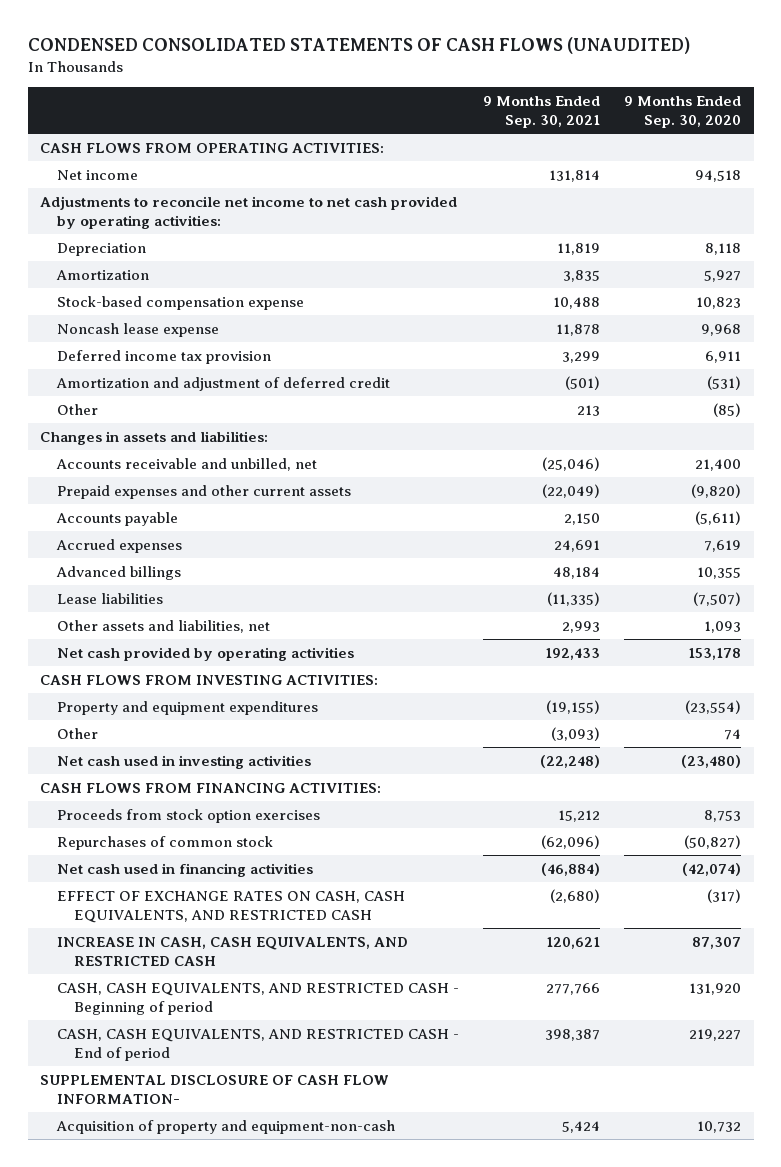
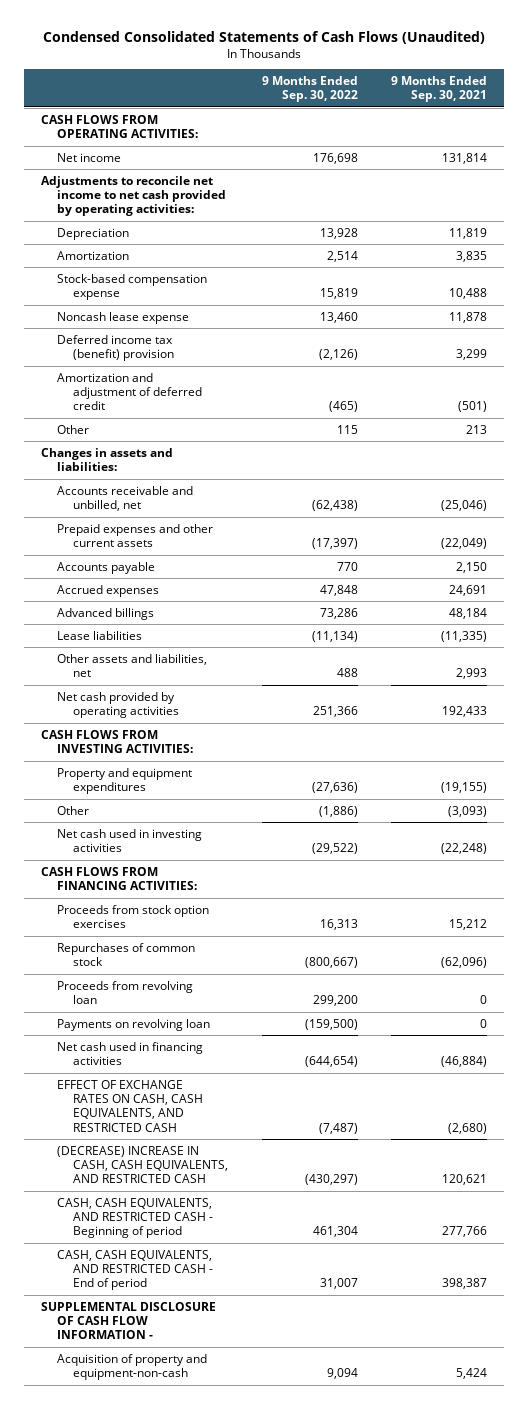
[27,37,690,55] CONDENSED CONSOLIDATED STATEMENTS OF CASH FLOWS (UNAUDITED) -> [43,30,486,44] Condensed Consolidated Statements of Cash Flows (Unaudited)
[624,95,742,129] 9 Months Ended Sep. 30, 2020 -> none
none -> [261,75,358,103] 9 Months Ended Sep. 30, 2022
[56,349,271,364] Deferred income tax provision -> [56,334,174,362] Deferred income tax (benefit) provision
none -> [56,980,193,1005] Proceeds from revolving loan
none -> [56,1018,210,1031] Payments on revolving loan
[56,936,408,966] INCREASE IN CASH, CASH EQUIVALENTS, AND RESTRICTED CASH -> [56,1145,228,1184] (DECREASE) INCREASE IN CASH, CASH EQUIVALENTS, AND RESTRICTED CASH
[39,1074,389,1104] SUPPLEMENTAL DISCLOSURE OF CASH FLOW INFORMATION- -> [40,1301,216,1340] SUPPLEMENTAL DISCLOSURE OF CASH FLOW INFORMATION -

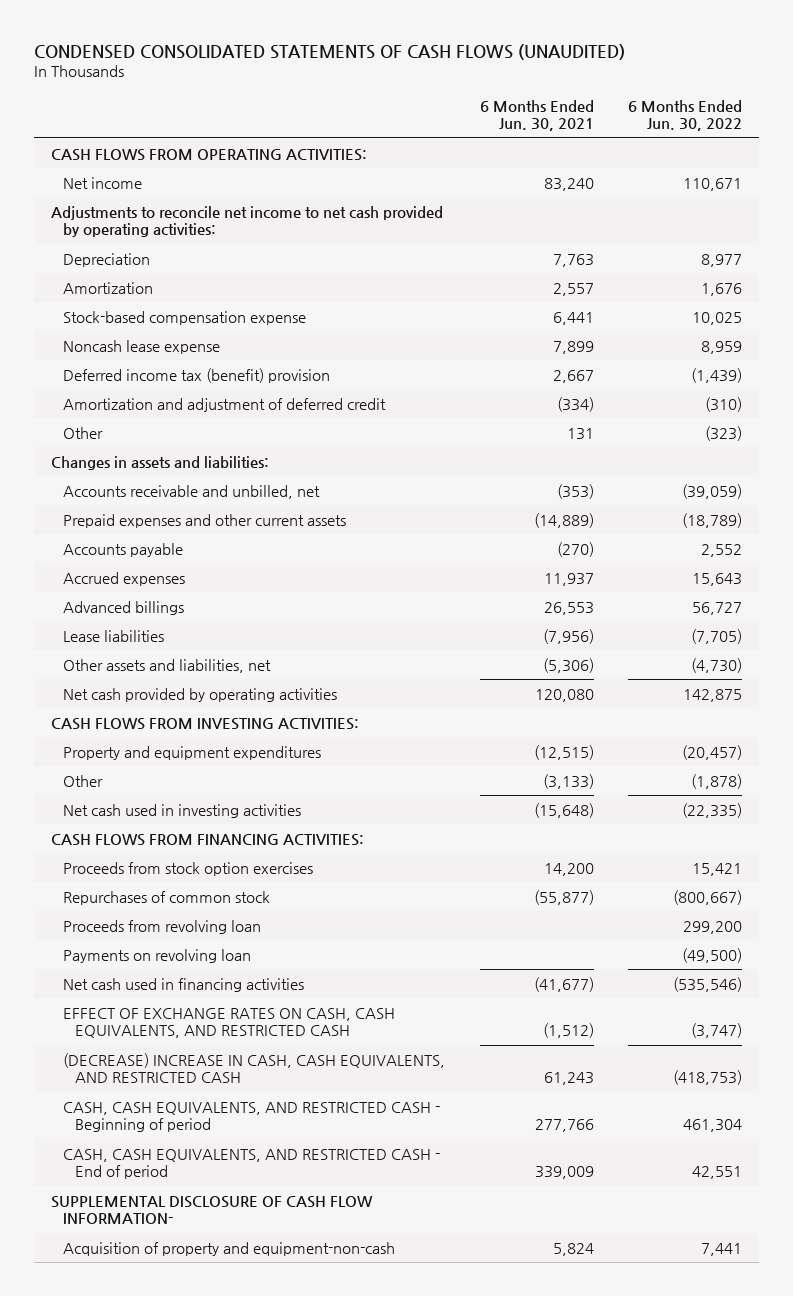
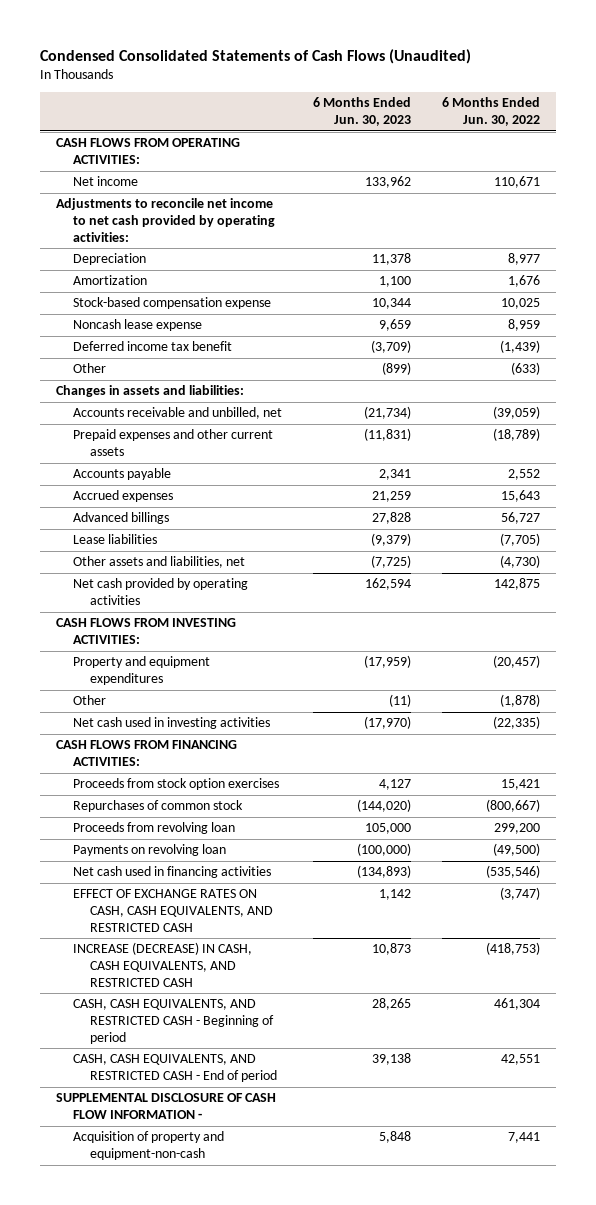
[34,43,626,60] CONDENSED CONSOLIDATED STATEMENTS OF CASH FLOWS (UNAUDITED) -> [39,48,471,64] Condensed Consolidated Statements of Cash Flows (Unaudited)
[479,99,594,132] 6 Months Ended Jun. 30, 2021 -> none
none -> [312,97,411,127] 6 Months Ended Jun. 30, 2023
[63,397,387,412] Amortization and adjustment of deferred credit -> none
[63,367,331,383] Deferred income tax (benefit) provision -> [72,341,232,352] Deferred income tax benefit
[704,425,742,441] (323) -> [511,362,541,376] (633)
[63,1052,446,1084] (DECREASE) INCREASE IN CASH, CASH EQUIVALENTS, AND RESTRICTED CASH -> [72,942,252,987] INCREASE (DECREASE) IN CASH, CASH EQUIVALENTS, AND RESTRICTED CASH
[51,1195,374,1225] SUPPLEMENTAL DISCLOSURE OF CASH FLOW INFORMATION- -> [55,1093,276,1119] SUPPLEMENTAL DISCLOSURE OF CASH FLOW INFORMATION -

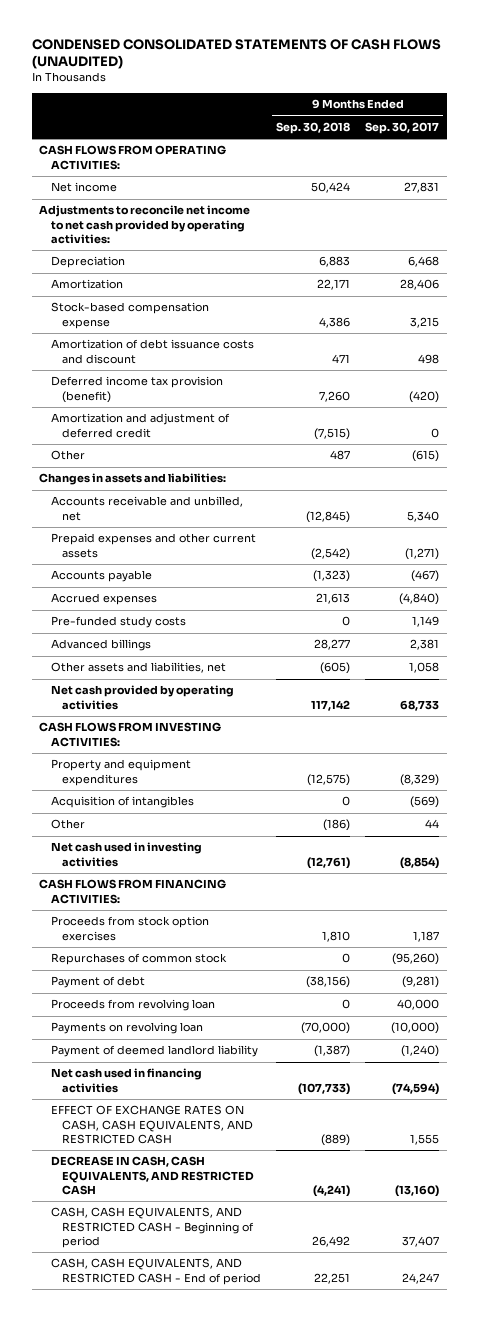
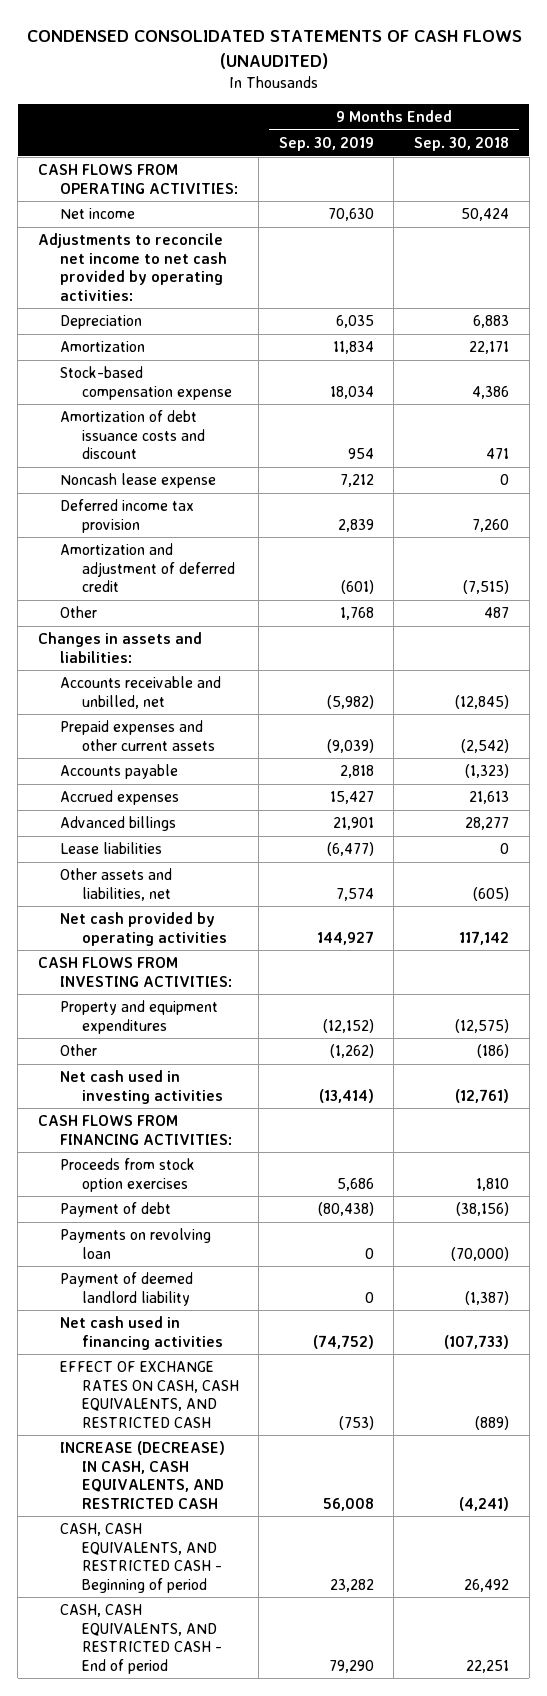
[365,121,440,134] Sep. 30, 2017 -> none
none -> [278,136,374,151] Sep. 30, 2019
none -> [59,473,216,489] Noncash lease expense
[50,376,223,403] Deferred income tax provision (benefit) -> [59,499,194,533] Deferred income tax provision
[50,616,186,629] Pre-funded study costs -> none
none -> [59,842,162,855] Lease liabilities
[50,796,194,809] Acquisition of intangibles -> none
[50,953,227,966] Repurchases of common stock -> none
[50,999,215,1012] Proceeds from revolving loan -> none
[50,1156,254,1196] DECREASE IN CASH, CASH EQUIVALENTS, AND RESTRICTED CASH -> [59,1441,225,1509] INCREASE (DECREASE) IN CASH, CASH EQUIVALENTS, AND RESTRICTED CASH

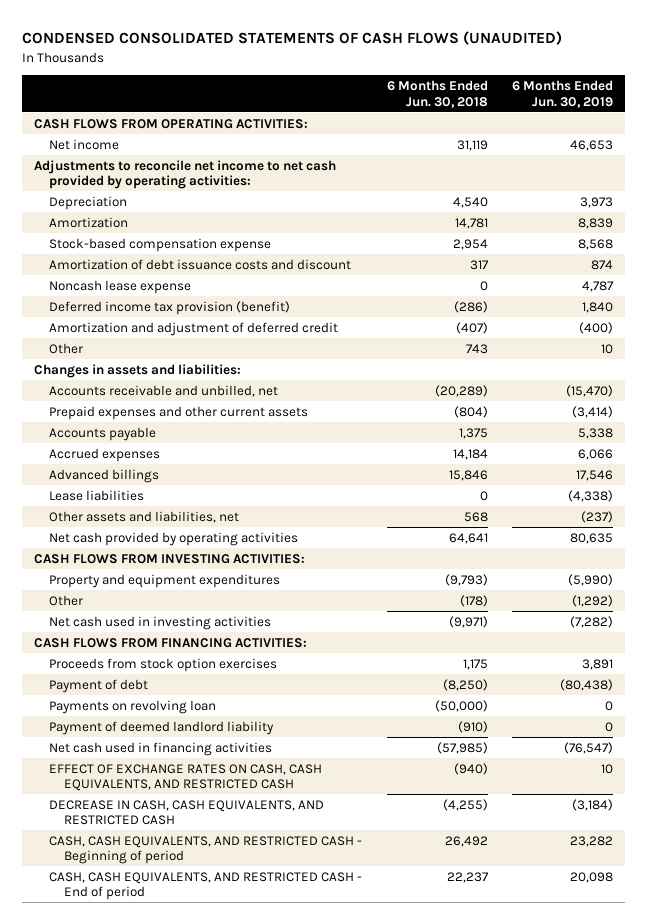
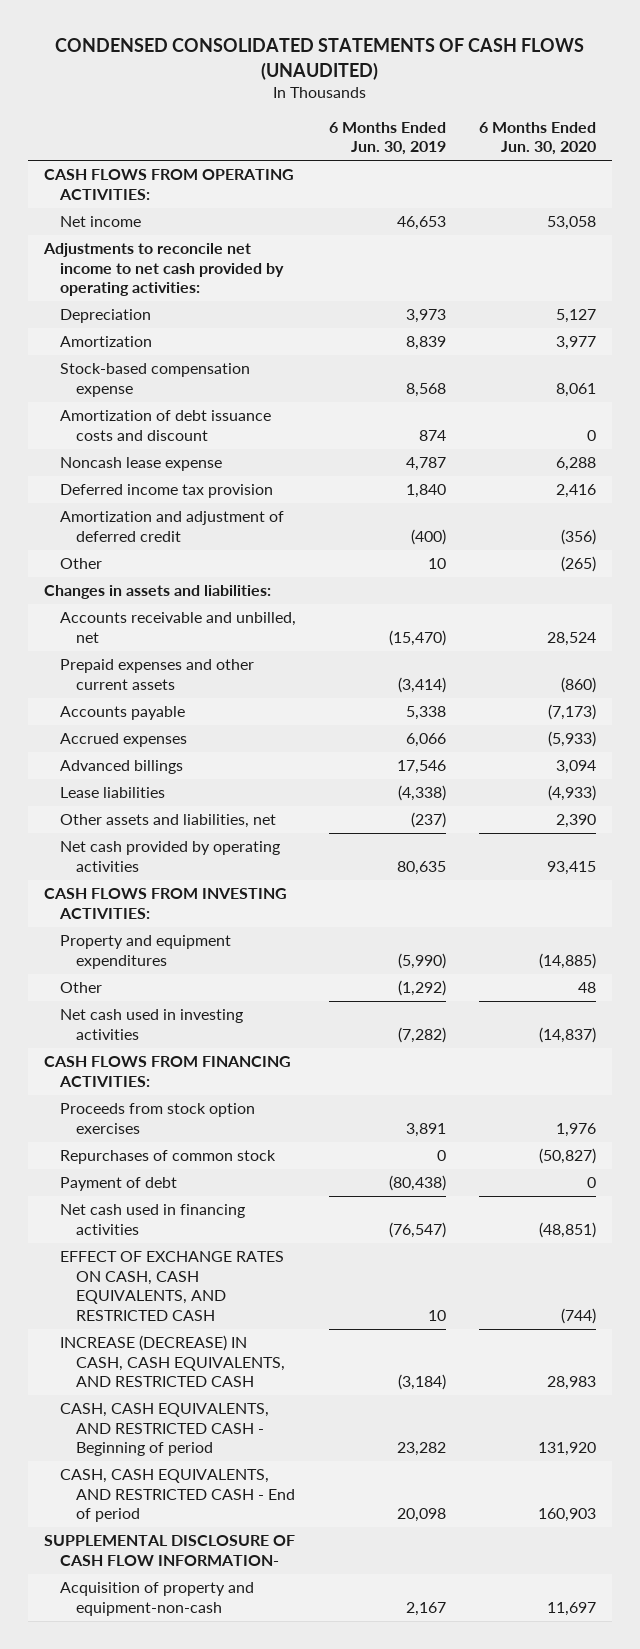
[386,79,488,108] 6 Months Ended Jun. 30, 2018 -> none
none -> [478,121,596,156] 6 Months Ended Jun. 30, 2020
[49,300,291,315] Deferred income tax provision (benefit) -> [60,484,274,499] Deferred income tax provision
none -> [60,1150,277,1165] Repurchases of common stock
[49,699,217,714] Payments on revolving loan -> none
[49,720,275,735] Payment of deemed landlord liability -> none
[49,799,325,826] DECREASE IN CASH, CASH EQUIVALENTS, AND RESTRICTED CASH -> [60,1335,286,1388] INCREASE (DECREASE) IN CASH, CASH EQUIVALENTS, AND RESTRICTED CASH
none -> [44,1535,296,1566] SUPPLEMENTAL DISCLOSURE OF CASH FLOW INFORMATION-
none -> [60,1582,255,1616] Acquisition of property and equipment-non-cash

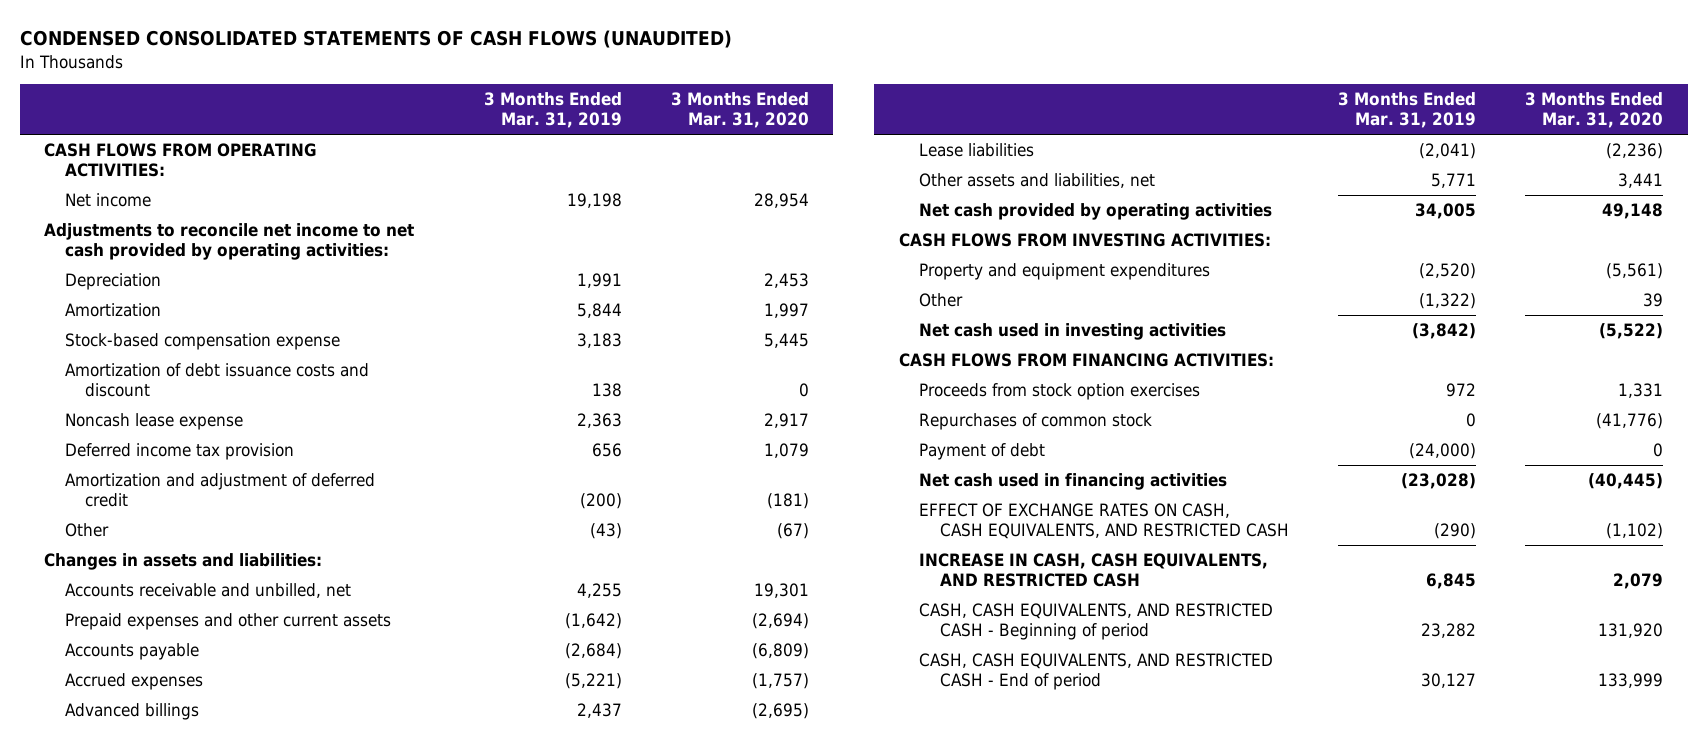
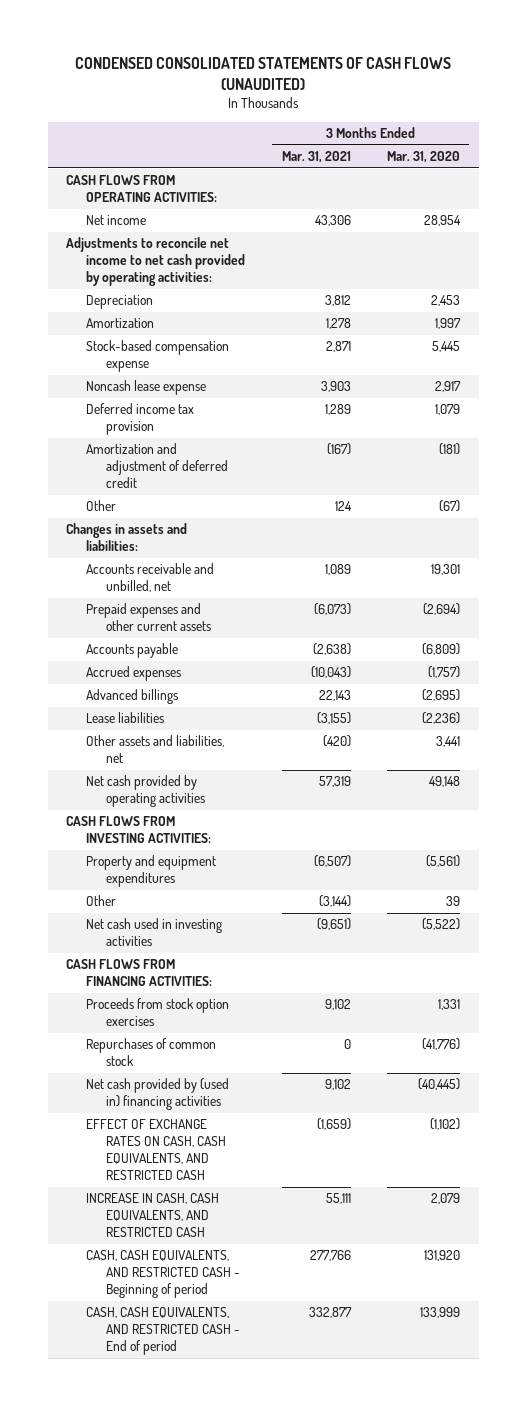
[483,92,622,129] 3 Months Ended Mar. 31, 2019 -> none
none -> [281,151,351,164] Mar. 31, 2021
[64,363,369,398] Amortization of debt issuance costs and discount -> none
[919,443,1046,461] Payment of debt -> none
[919,473,1228,491] Net cash used in financing activities -> [85,1078,229,1111] Net cash provided by (used in) financing activities

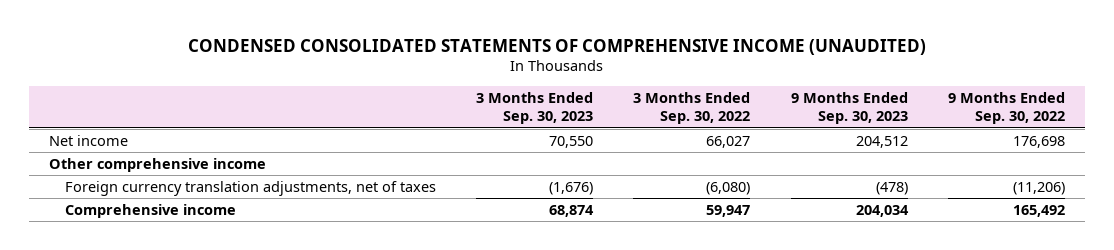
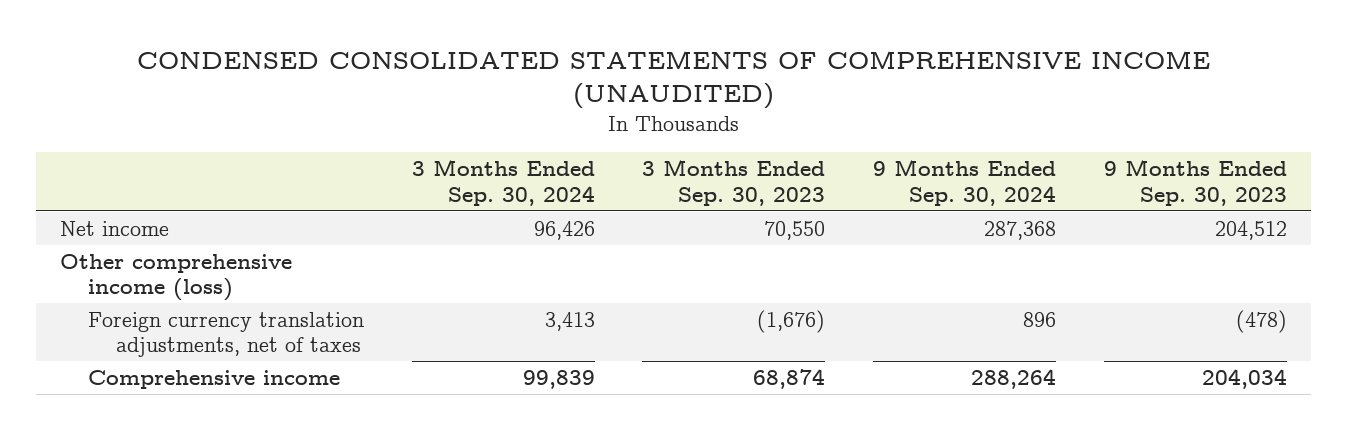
[633,91,751,125] 3 Months Ended Sep. 30, 2022 -> none
[948,91,1066,125] 9 Months Ended Sep. 30, 2022 -> none
none -> [411,159,595,206] 3 Months Ended Sep. 30, 2024
none -> [873,159,1057,206] 9 Months Ended Sep. 30, 2024
[49,157,267,172] Other comprehensive income -> [60,253,293,302] Other comprehensive income (loss)

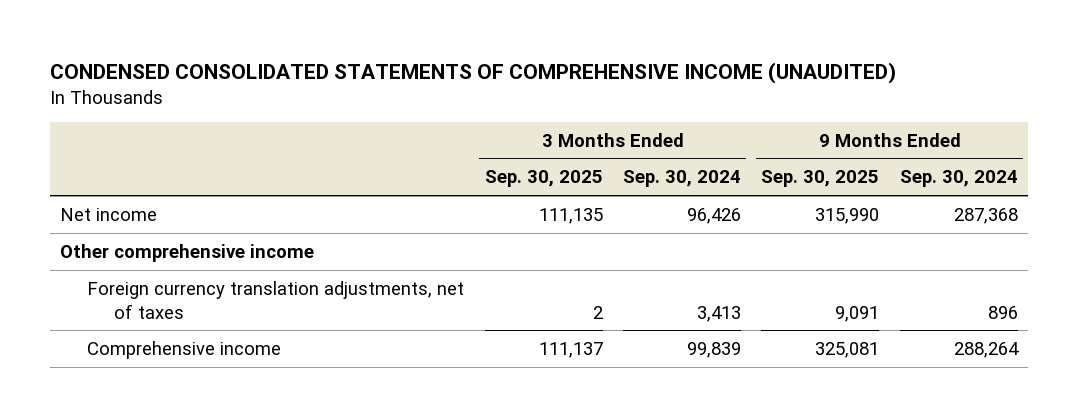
[642,159,826,206] 3 Months Ended Sep. 30, 2023 -> none
[1103,159,1287,206] 9 Months Ended Sep. 30, 2023 -> none
none -> [484,170,603,188] Sep. 30, 2025
none -> [761,170,880,188] Sep. 30, 2025
[60,253,293,302] Other comprehensive income (loss) -> [60,243,315,262] Other comprehensive income

